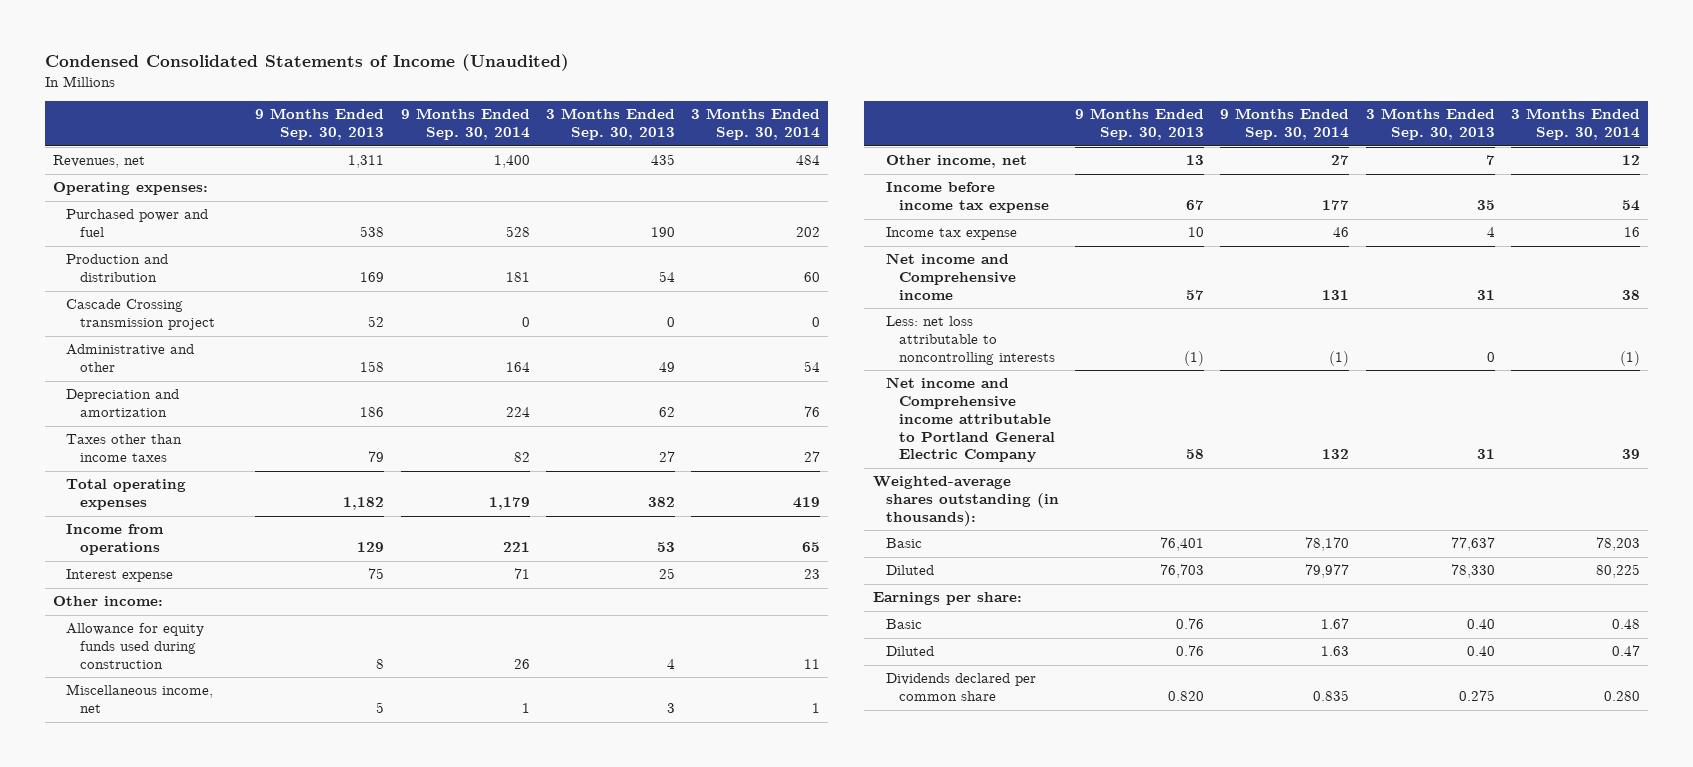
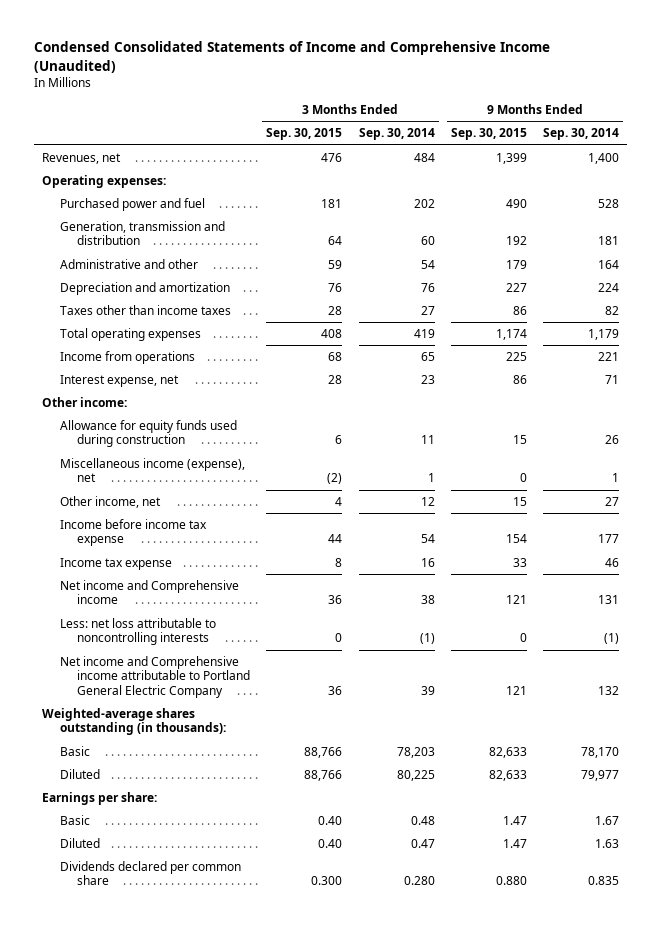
[44,54,569,72] Condensed Consolidated Statements of Income (Unaudited) -> [34,41,551,73] Condensed Consolidated Statements of Income and Comprehensive Income (Unaudited)
[255,108,385,141] 9 Months Ended Sep. 30, 2013 -> none
[545,108,675,141] 3 Months Ended Sep. 30, 2013 -> none
none -> [266,128,343,141] Sep. 30, 2015
none -> [450,128,527,141] Sep. 30, 2015
[66,299,215,331] Cascade Crossing transmission project -> none
[66,254,169,283] Production and distribution -> [59,220,225,246] Generation, transmission and distribution
[66,569,174,583] Interest expense -> [59,374,179,387] Interest expense, net
[66,684,214,714] Miscellaneous income, net -> [59,457,245,483] Miscellaneous income (expense), net

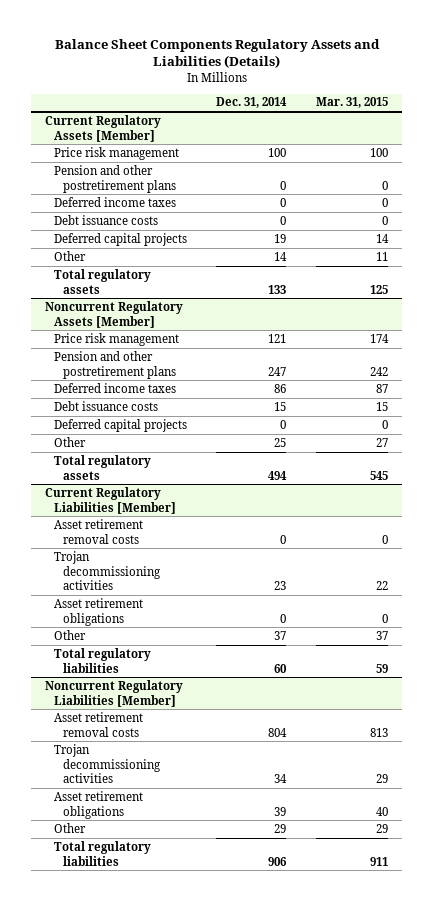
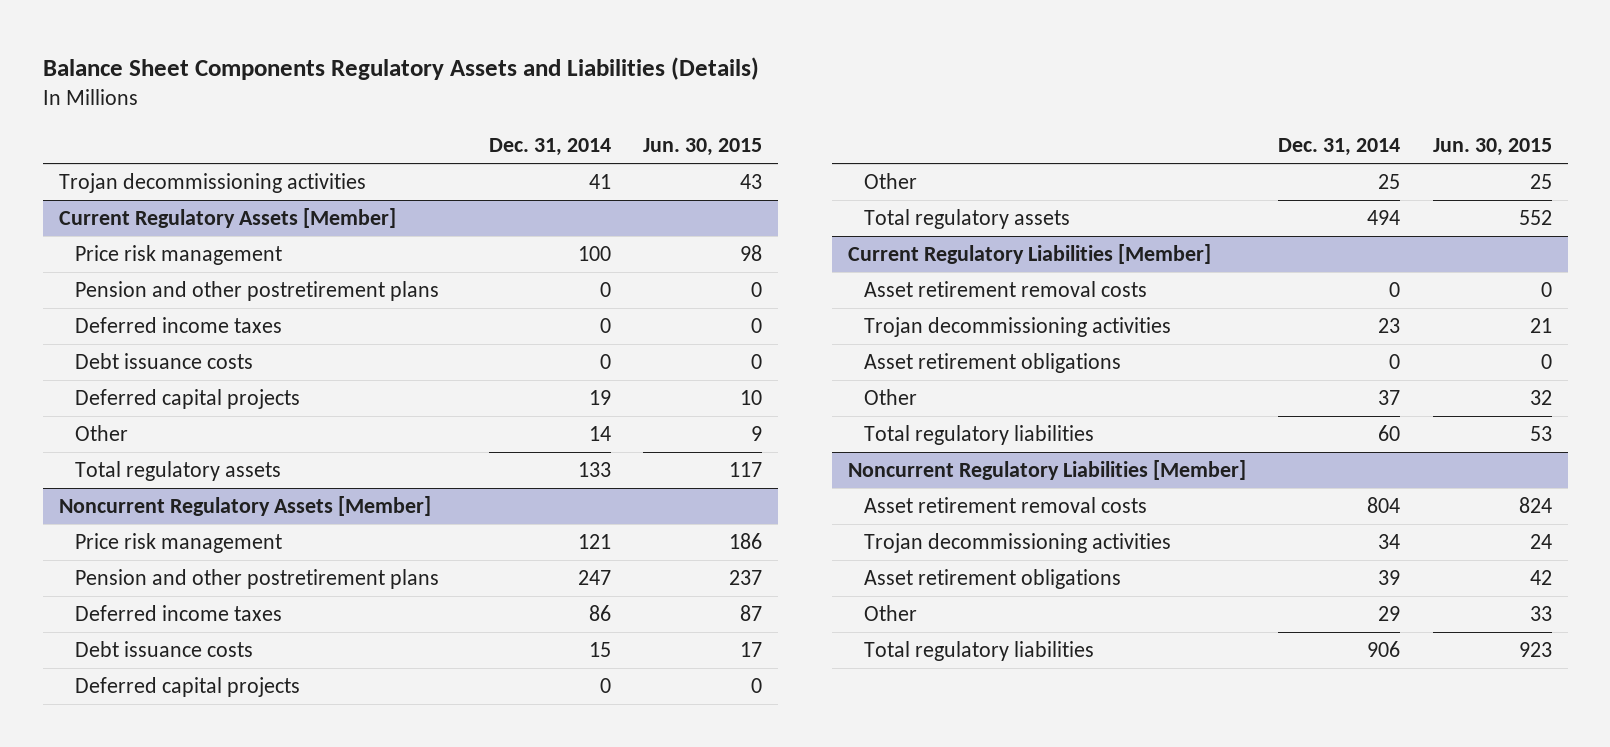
[315,97,388,109] Mar. 31, 2015 -> none
none -> [643,137,763,156] Jun. 30, 2015
none -> [58,173,366,194] Trojan decommissioning activities

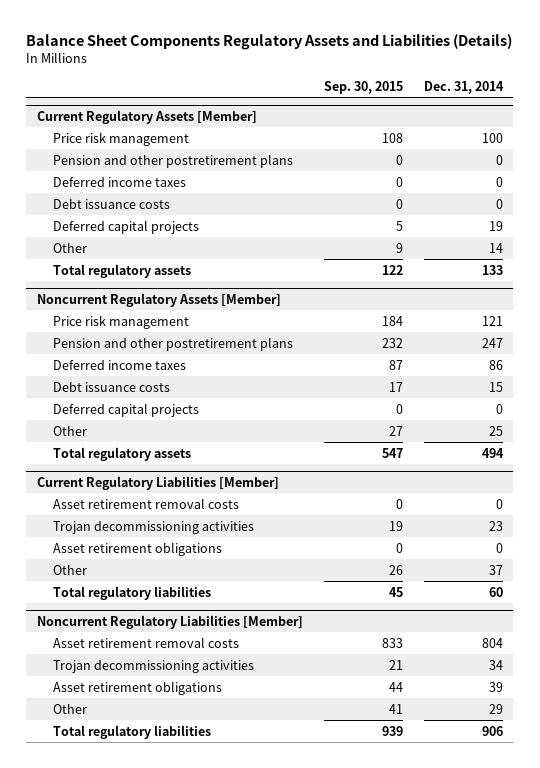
[643,137,763,156] Jun. 30, 2015 -> none
none -> [323,80,403,94] Sep. 30, 2015
[58,173,366,194] Trojan decommissioning activities -> none

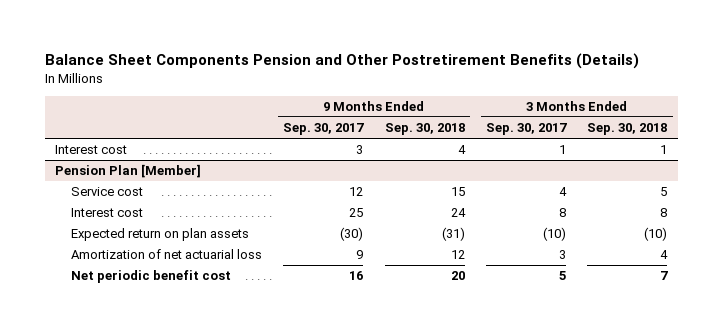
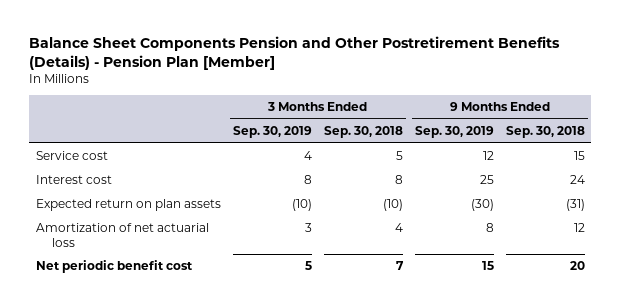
[44,52,639,69] Balance Sheet Components Pension and Other Postretirement Benefits (Details) -> [29,36,561,70] Balance Sheet Components Pension and Other Postretirement Benefits (Details) - Pension Plan [Member]
[283,123,365,136] Sep. 30, 2017 -> none
[485,123,567,136] Sep. 30, 2017 -> none
none -> [232,126,312,139] Sep. 30, 2019
none -> [415,126,495,139] Sep. 30, 2019
[55,145,128,155] Interest cost -> none
[55,164,202,179] Pension Plan [Member] -> none

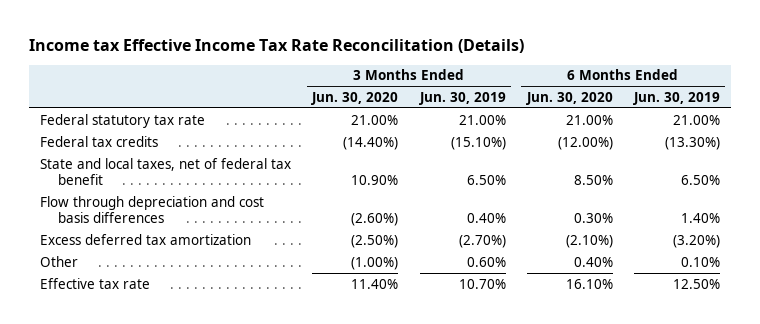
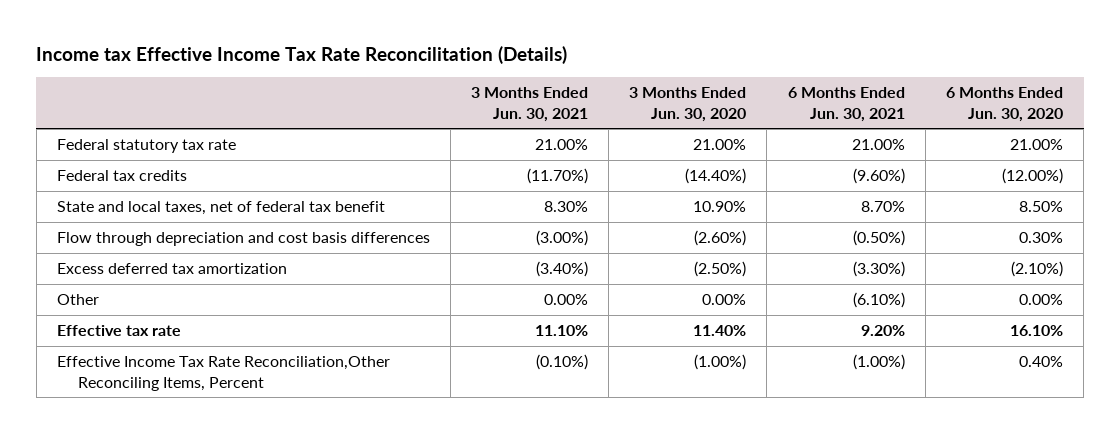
[418,91,506,105] Jun. 30, 2019 -> none
[632,91,720,105] Jun. 30, 2019 -> none
none -> [471,87,589,122] 3 Months Ended Jun. 30, 2021
none -> [787,87,905,122] 6 Months Ended Jun. 30, 2021
[351,256,399,270] (1.00%) -> [702,294,747,306] 0.00%
[573,256,613,267] 0.40% -> [1018,294,1063,306] 0.00%
none -> [56,356,390,391] Effective Income Tax Rate Reconciliation,Other Reconciling Items, Percent

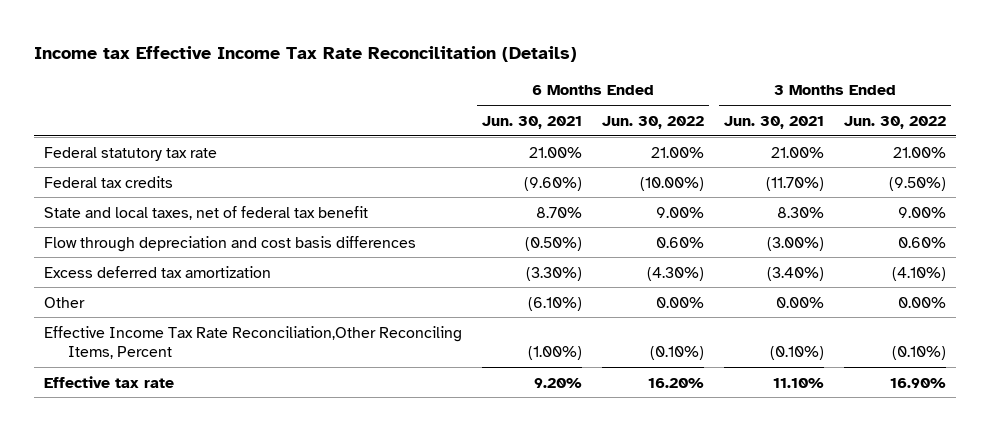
[629,87,747,122] 3 Months Ended Jun. 30, 2020 -> none
[945,87,1063,122] 6 Months Ended Jun. 30, 2020 -> none
none -> [602,115,705,129] Jun. 30, 2022
none -> [843,115,946,129] Jun. 30, 2022
[56,325,181,337] Effective tax rate -> [44,375,175,388] Effective tax rate

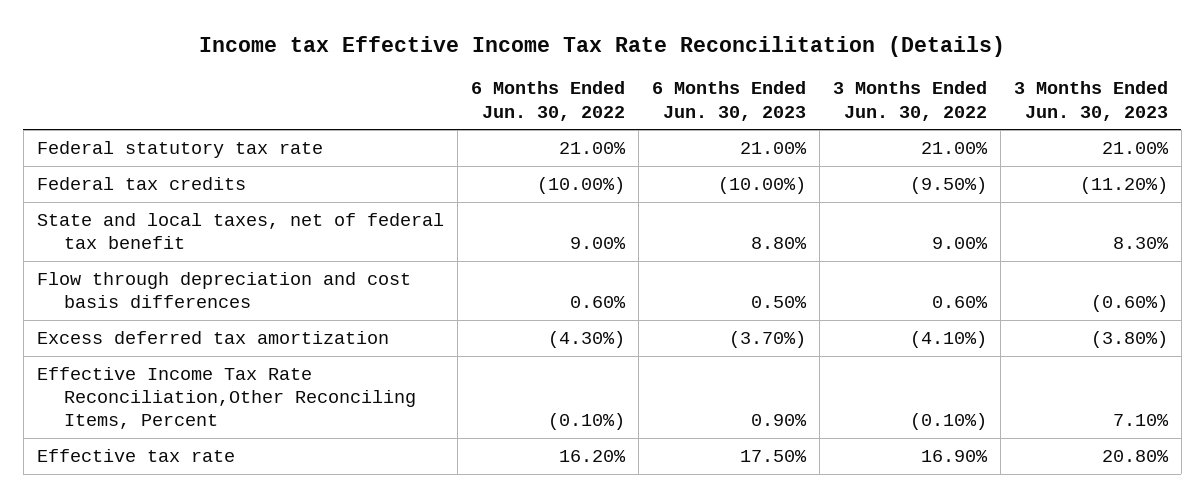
[482,115,583,129] Jun. 30, 2021 -> none
[723,115,824,129] Jun. 30, 2021 -> none
none -> [651,81,806,121] 6 Months Ended Jun. 30, 2023
none -> [1013,81,1168,121] 3 Months Ended Jun. 30, 2023
[44,296,86,308] Other -> none

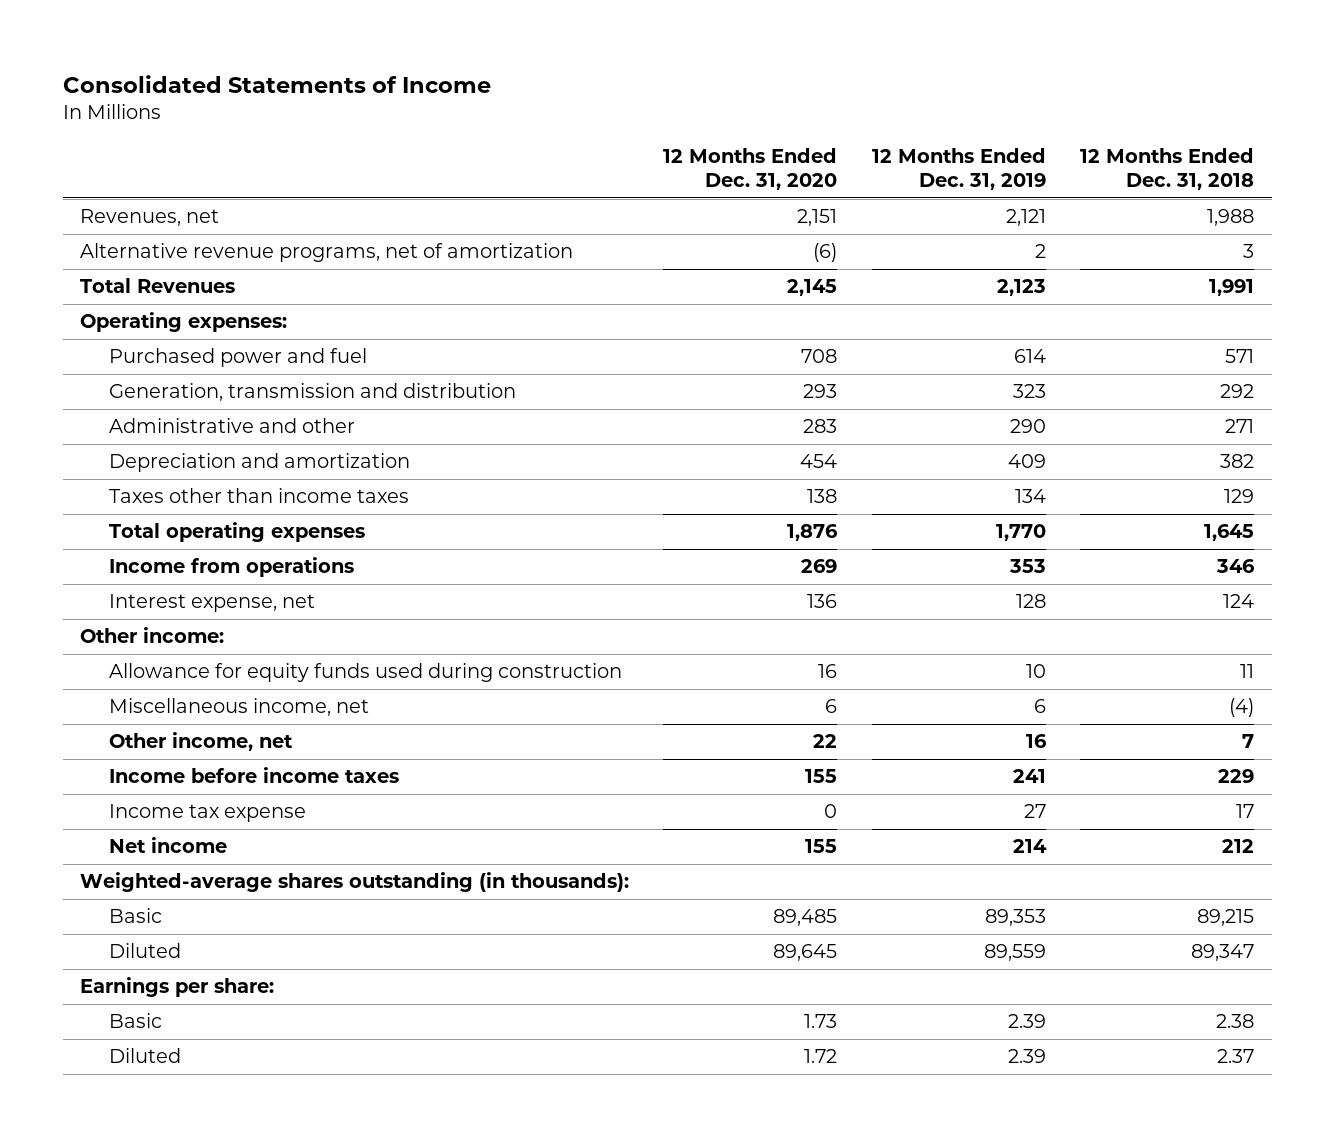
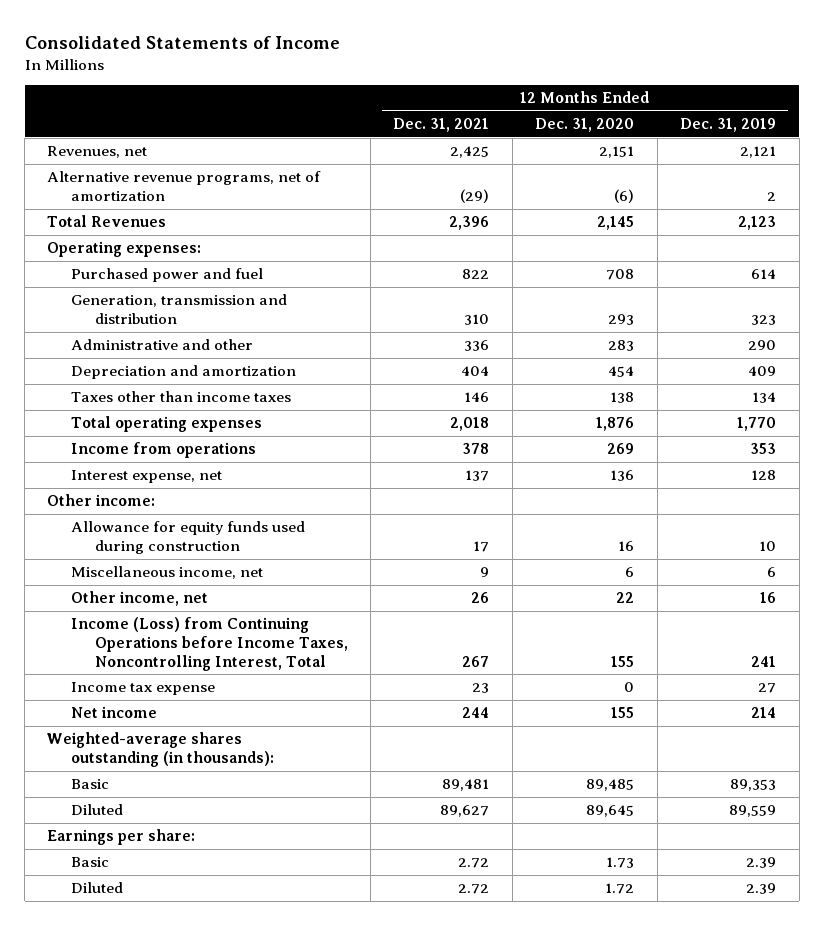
[1080,147,1255,191] 12 Months Ended Dec. 31, 2018 -> none
none -> [393,118,490,133] Dec. 31, 2021
[108,767,399,784] Income before income taxes -> [71,617,348,672] Income (Loss) from Continuing Operations before Income Taxes, Noncontrolling Interest, Total

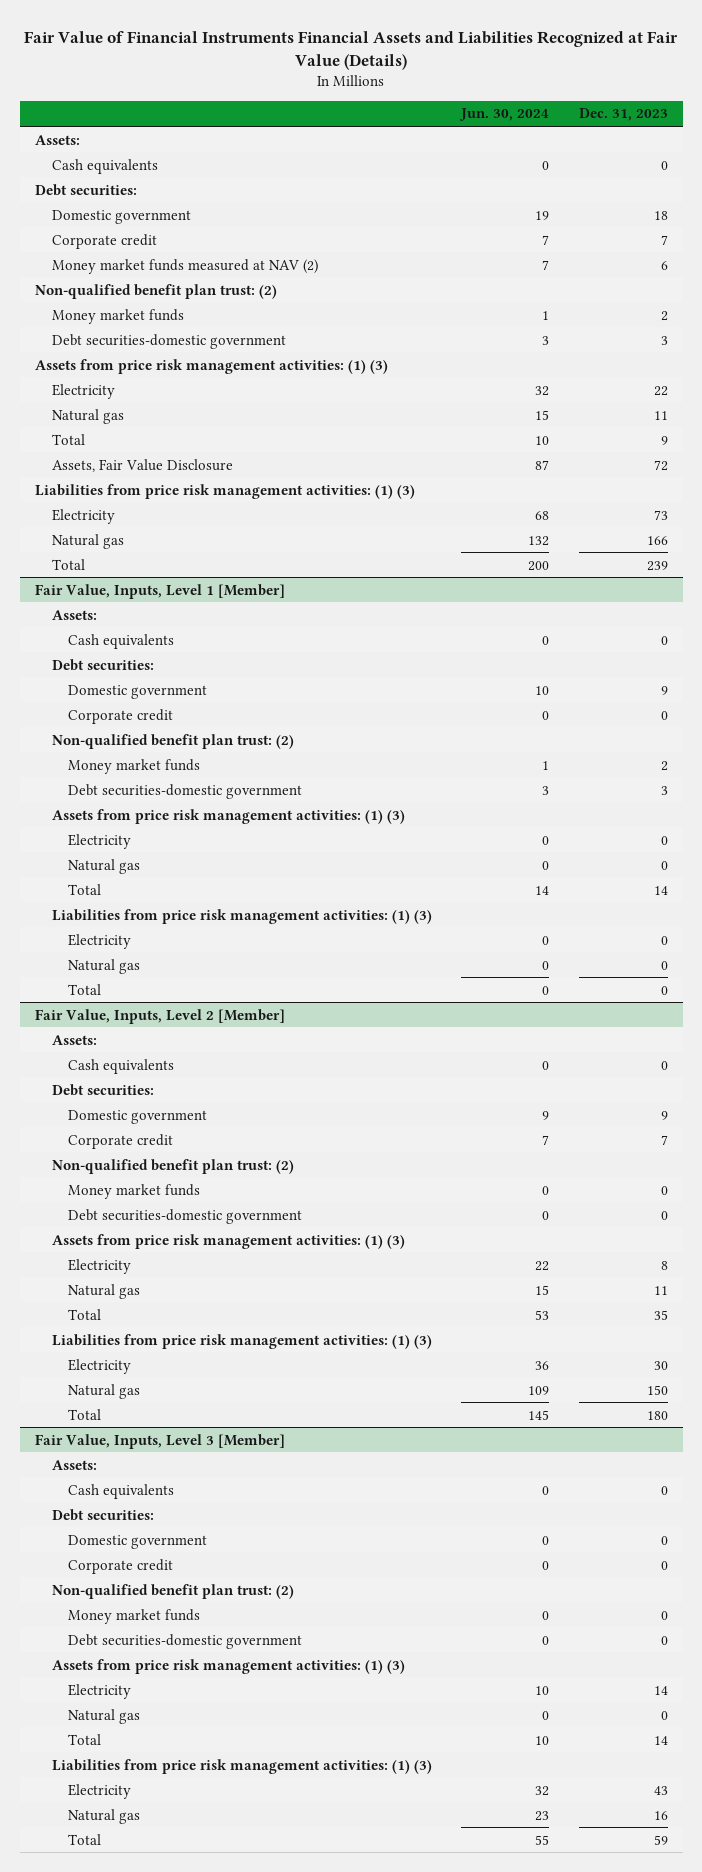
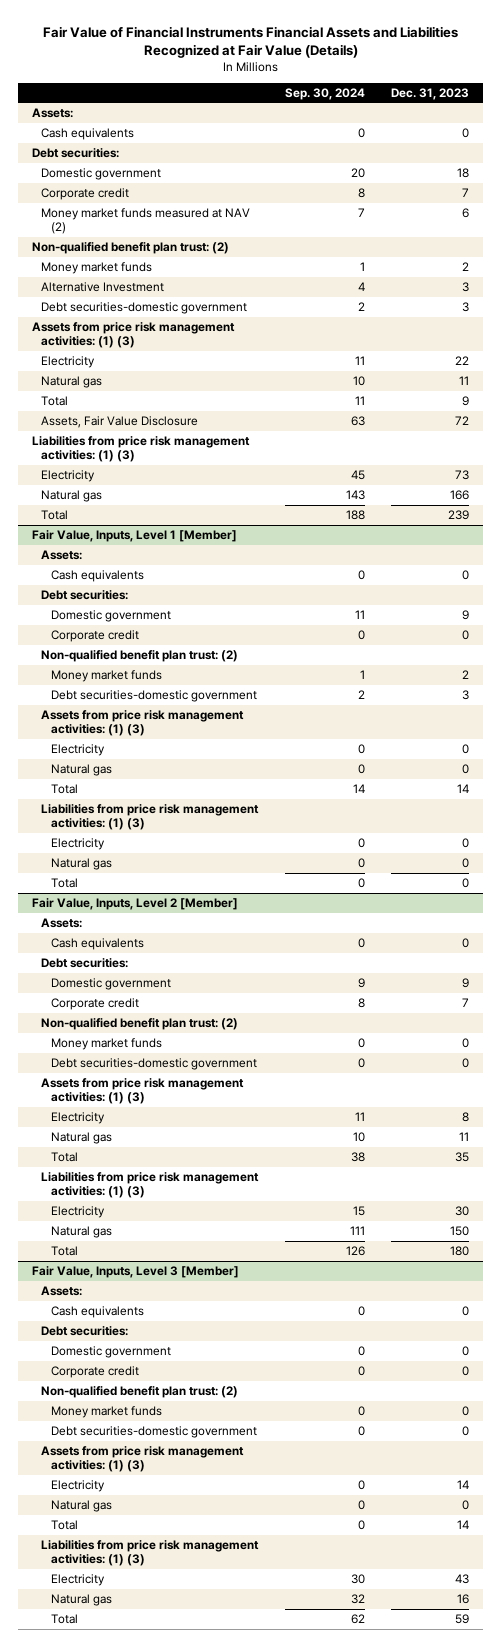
[459,108,550,122] Jun. 30, 2024 -> none
none -> [284,87,365,100] Sep. 30, 2024
none -> [41,281,165,292] Alternative Investment

